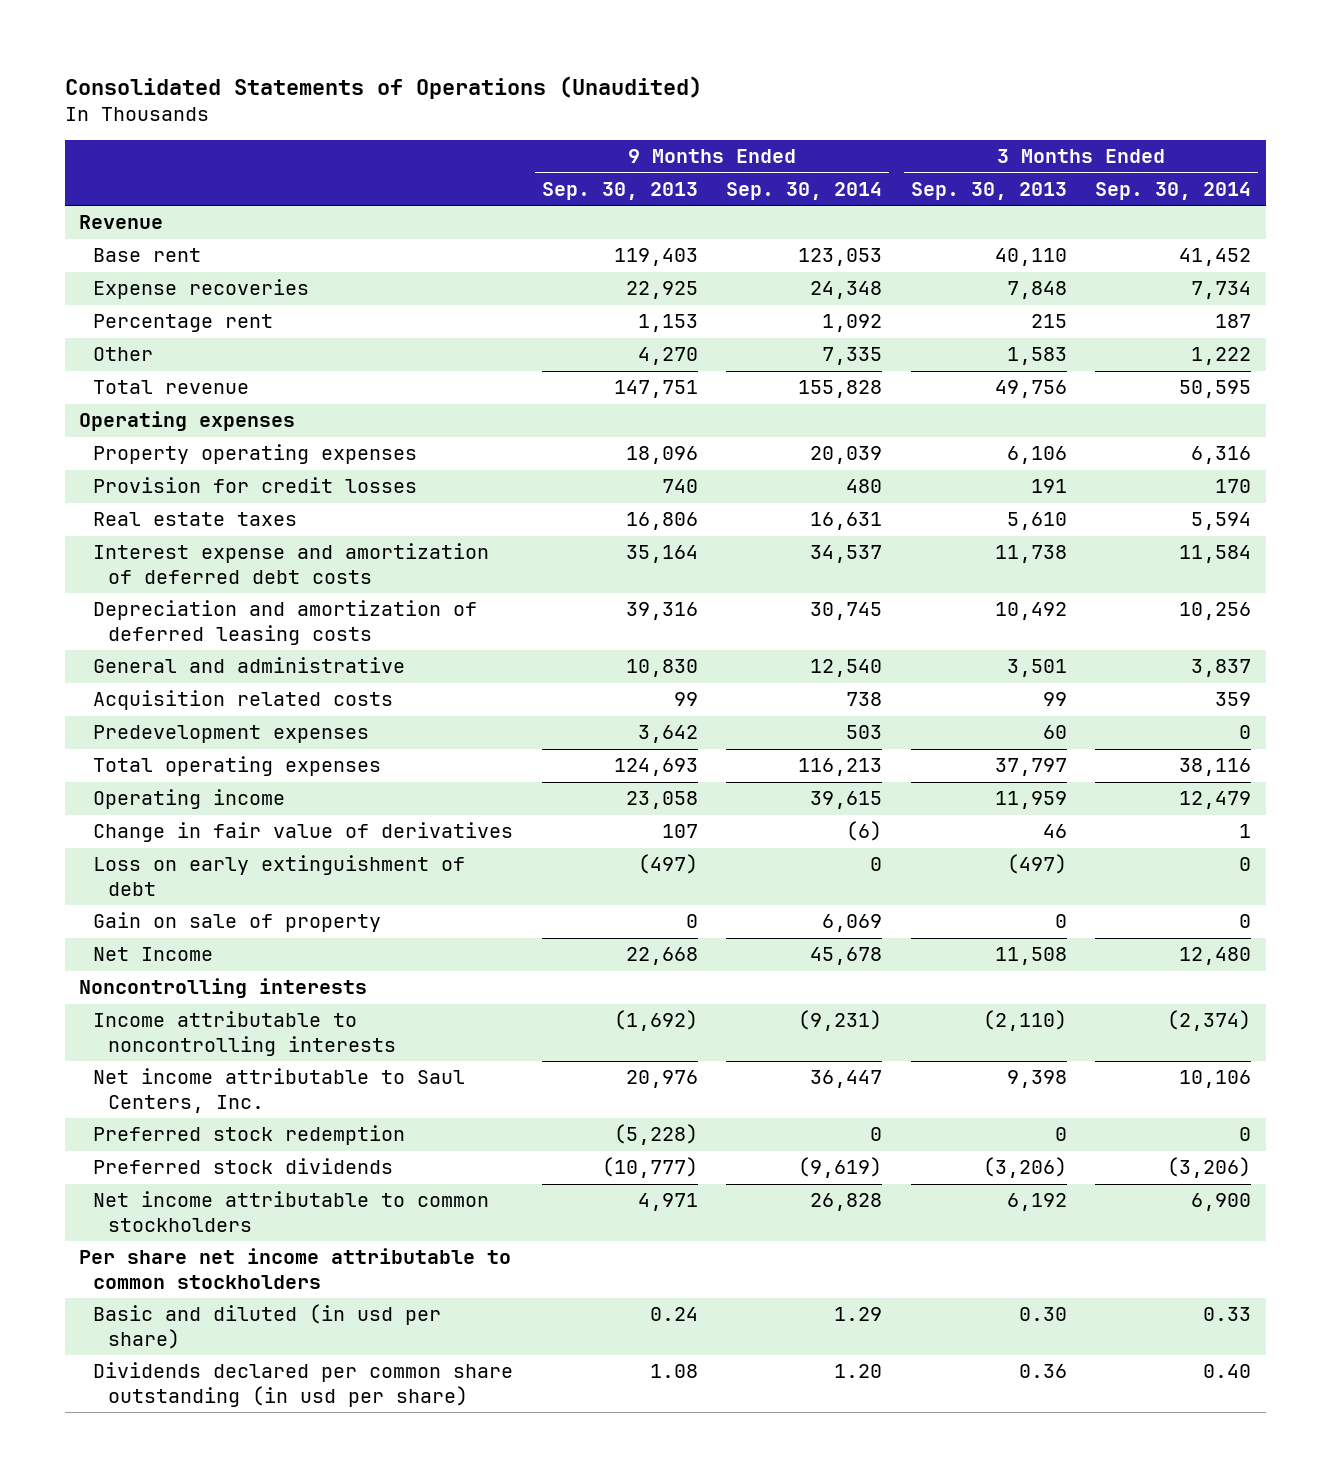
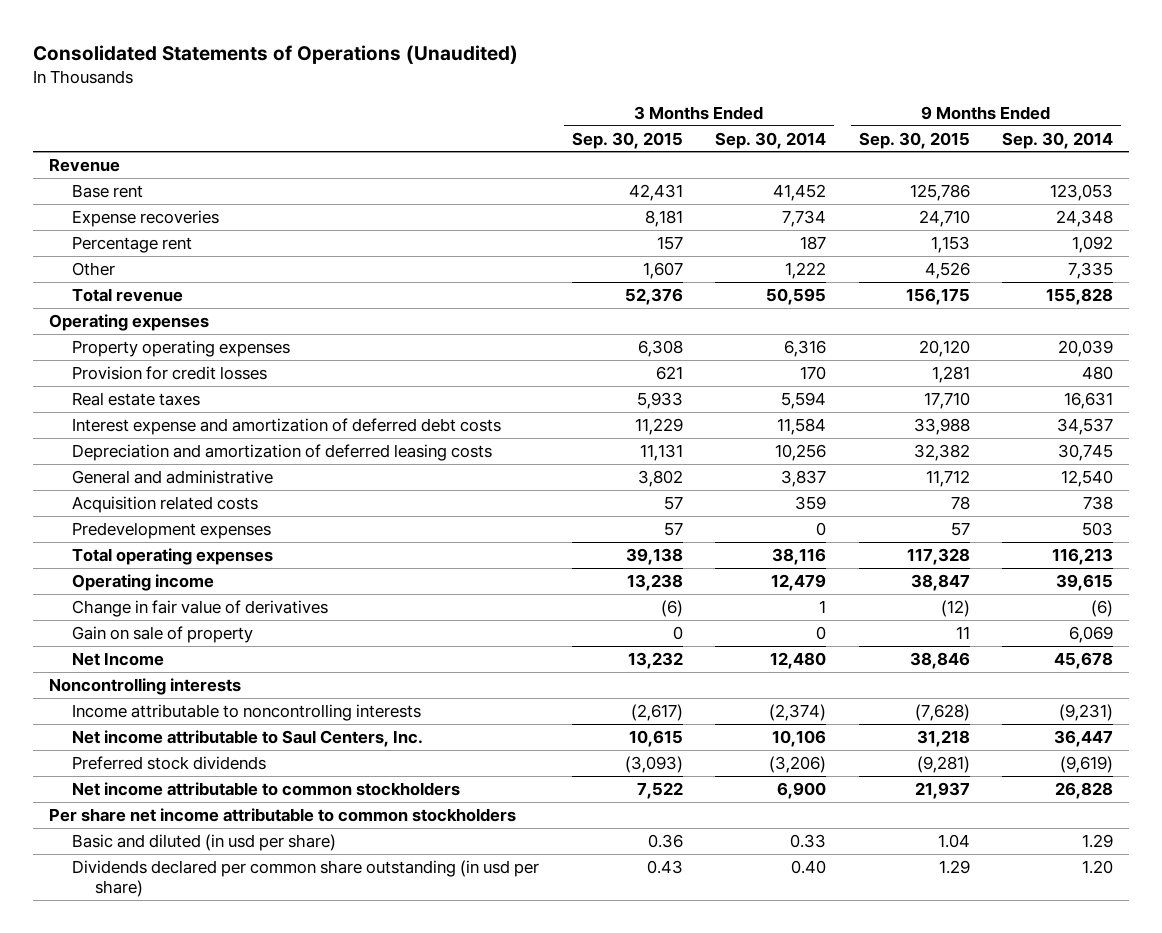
[541,181,698,200] Sep. 30, 2013 -> none
[910,181,1067,200] Sep. 30, 2013 -> none
none -> [571,131,683,149] Sep. 30, 2015
none -> [858,131,970,149] Sep. 30, 2015
[93,855,466,896] Loss on early extinguishment of debt -> none
[93,1125,406,1146] Preferred stock redemption -> none

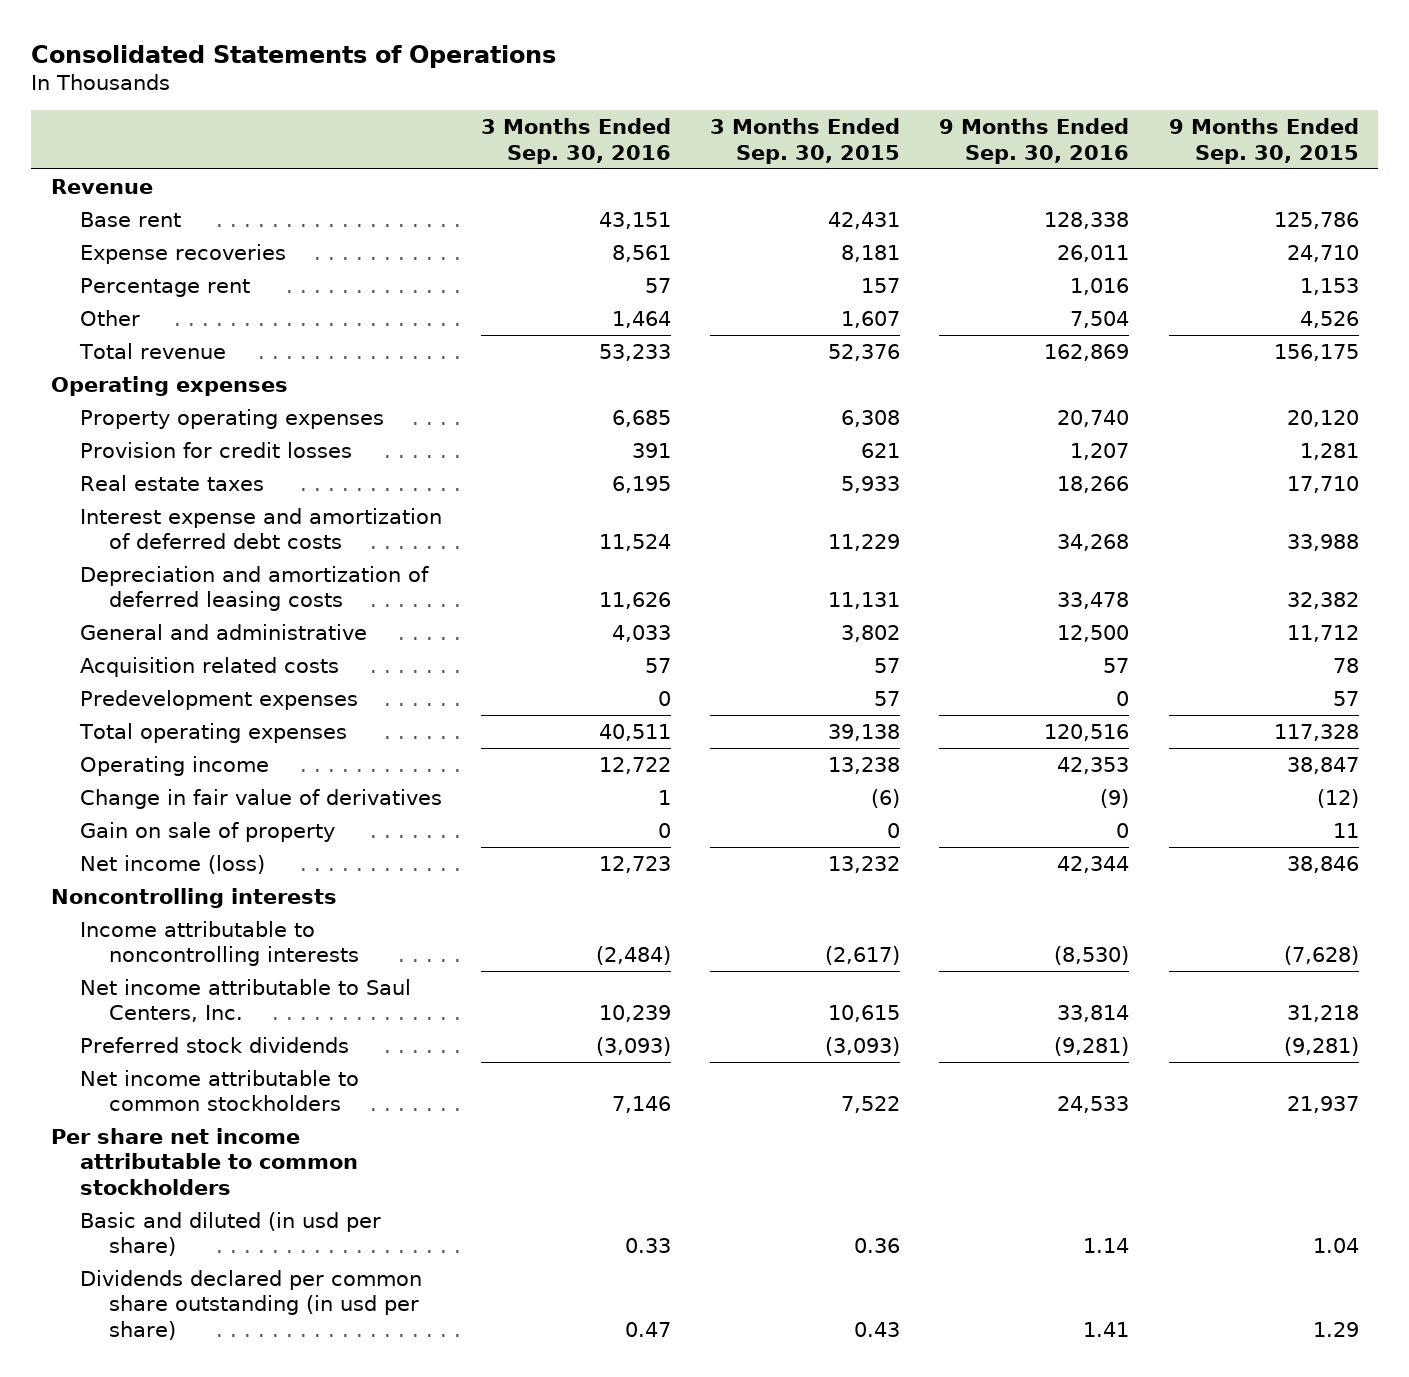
[33,44,519,64] Consolidated Statements of Operations (Unaudited) -> [30,44,556,68] Consolidated Statements of Operations
[715,131,827,149] Sep. 30, 2014 -> none
[1002,131,1114,149] Sep. 30, 2014 -> none
none -> [480,118,671,164] 3 Months Ended Sep. 30, 2016
none -> [939,118,1130,164] 9 Months Ended Sep. 30, 2016
[72,651,165,666] Net Income -> [79,854,265,874] Net income (loss)

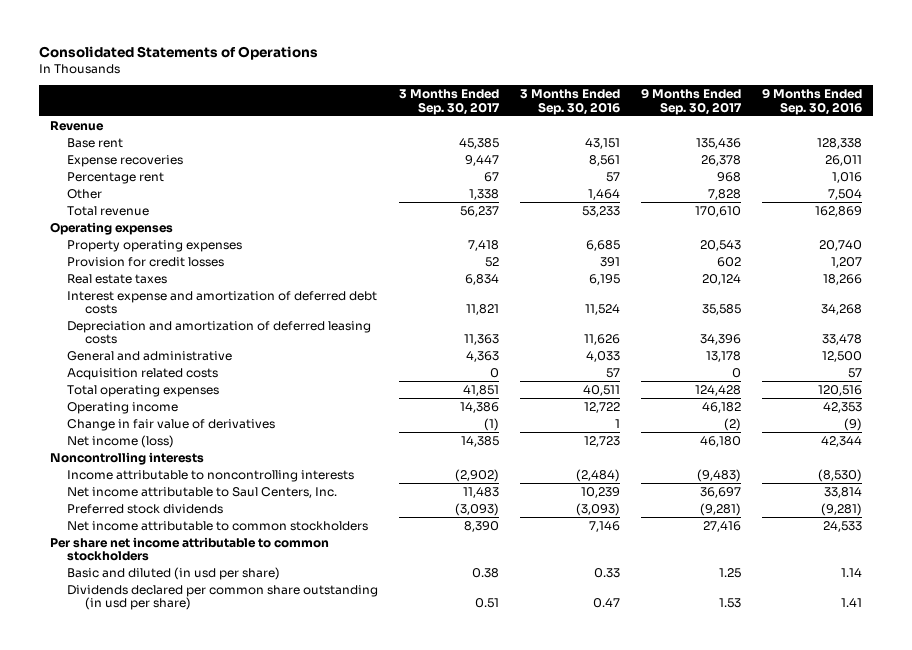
[710,118,901,164] 3 Months Ended Sep. 30, 2015 -> none
[1168,118,1359,164] 9 Months Ended Sep. 30, 2015 -> none
none -> [399,88,501,115] 3 Months Ended Sep. 30, 2017
none -> [641,87,743,115] 9 Months Ended Sep. 30, 2017
[79,689,358,710] Predevelopment expenses -> none
[79,821,335,842] Gain on sale of property -> none

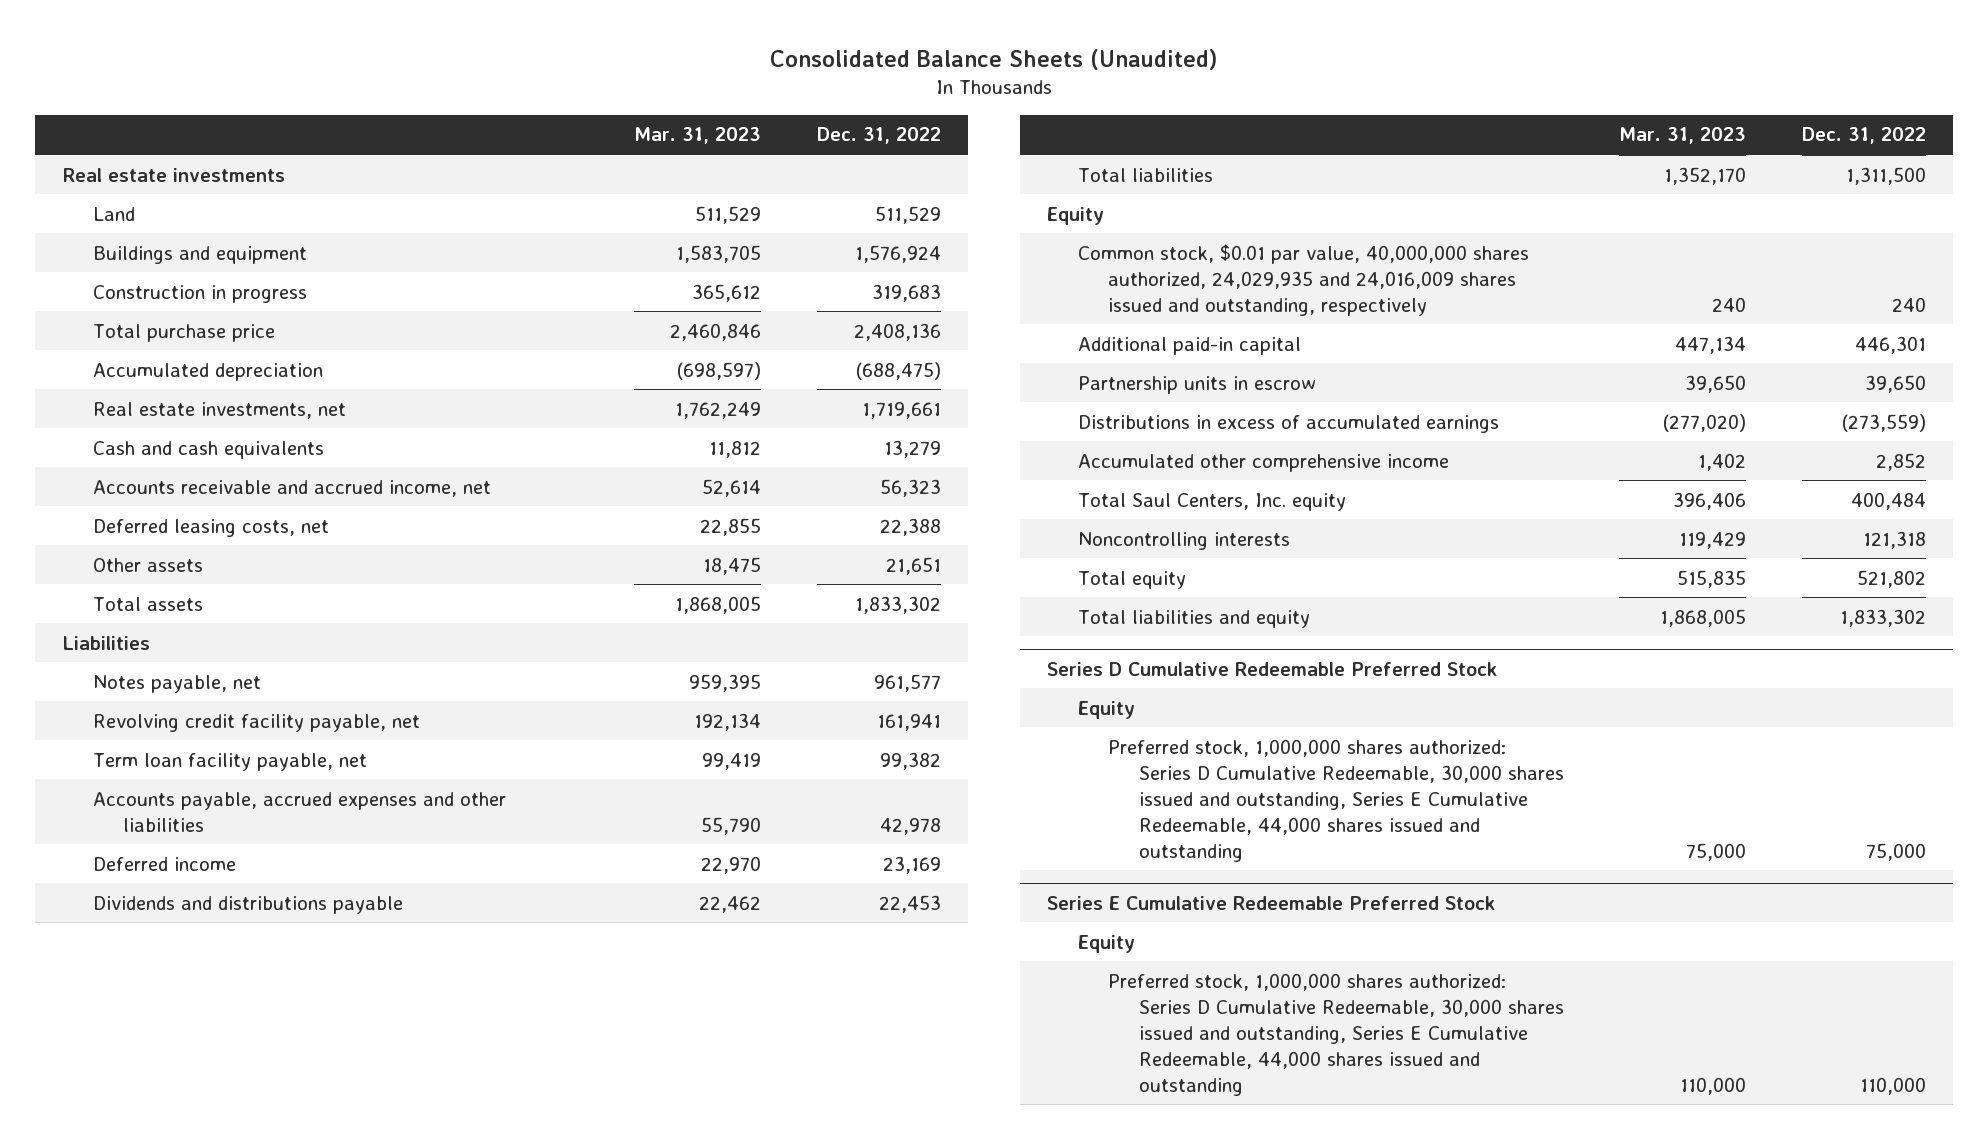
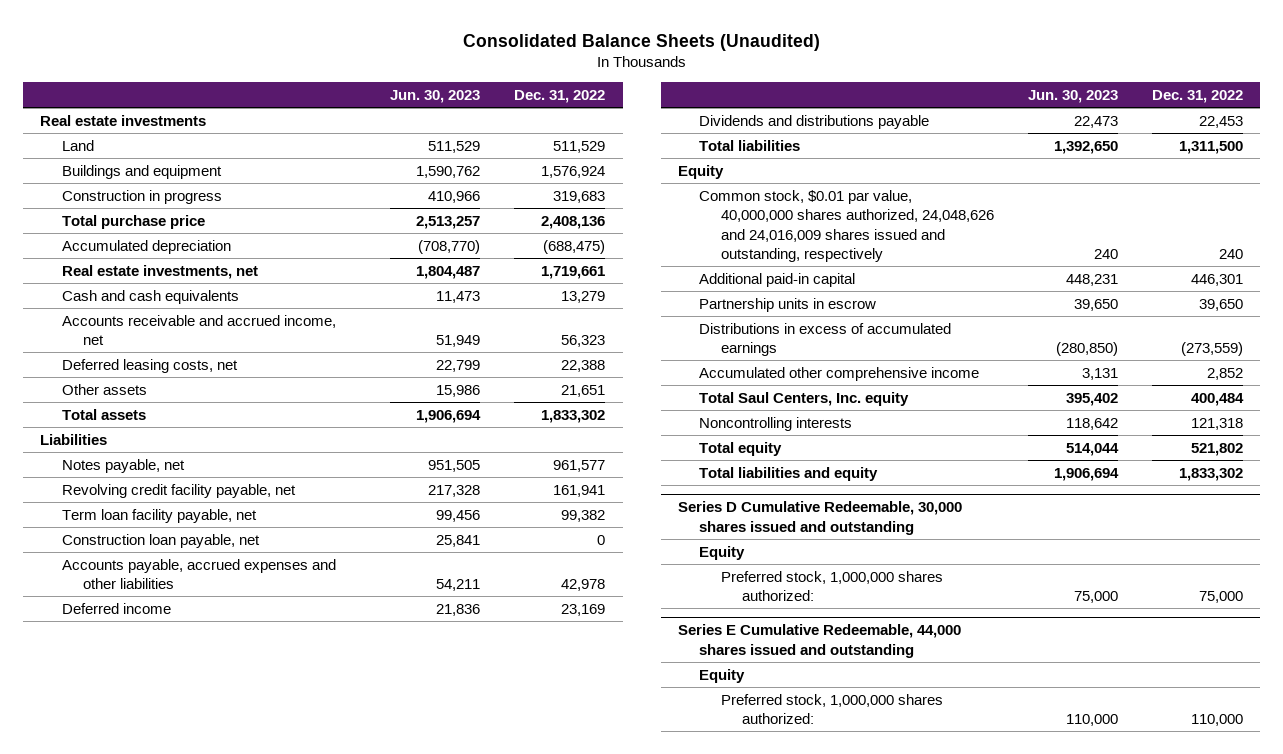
[634,127,762,145] Mar. 31, 2023 -> none
none -> [390,90,481,104] Jun. 30, 2023
none -> [61,533,260,548] Construction loan payable, net
[1077,243,1529,316] Common stock, $0.01 par value, 40,000,000 shares authorized, 24,029,935 and 24,016,009 shares issued and outstanding, respectively -> [699,189,994,263] Common stock, $0.01 par value, 40,000,000 shares authorized, 24,048,626 and 24,016,009 shares issued and outstanding, respectively
[1047,661,1498,676] Series D Cumulative Redeemable Preferred Stock -> [677,501,962,535] Series D Cumulative Redeemable, 30,000 shares issued and outstanding
[1108,738,1564,862] Preferred stock, 1,000,000 shares authorized: Series D Cumulative Redeemable, 30,000 shares issued and outstanding, Series E Cumulative Redeemable, 44,000 shares issued and outstanding -> [720,570,943,602] Preferred stock, 1,000,000 shares authorized:
[1047,895,1496,910] Series E Cumulative Redeemable Preferred Stock -> [677,624,961,658] Series E Cumulative Redeemable, 44,000 shares issued and outstanding
[1108,972,1564,1096] Preferred stock, 1,000,000 shares authorized: Series D Cumulative Redeemable, 30,000 shares issued and outstanding, Series E Cumulative Redeemable, 44,000 shares issued and outstanding -> [720,693,943,725] Preferred stock, 1,000,000 shares authorized:

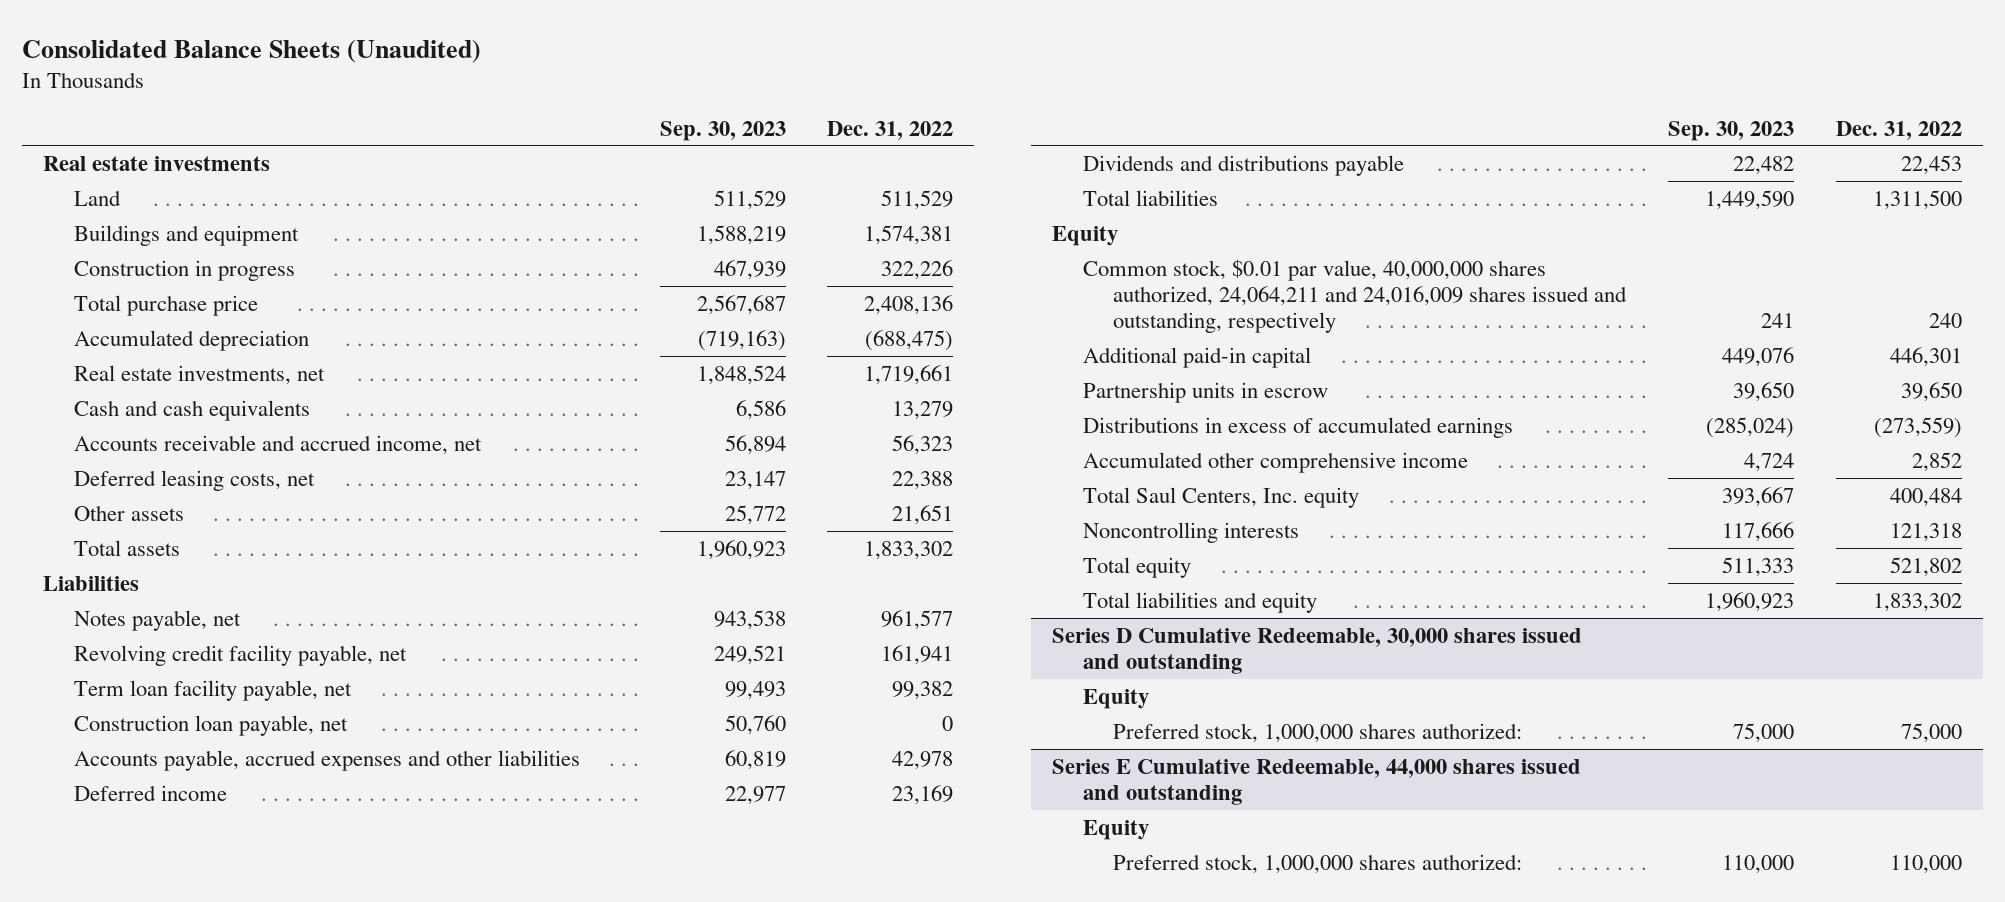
[390,90,481,104] Jun. 30, 2023 -> none
none -> [659,120,786,141] Sep. 30, 2023
[541,165,606,178] 1,576,924 -> [864,224,954,245] 1,574,381
[553,190,606,203] 319,683 -> [881,259,954,280] 322,226
[699,189,994,263] Common stock, $0.01 par value, 40,000,000 shares authorized, 24,048,626 and 24,016,009 shares issued and outstanding, respectively -> [1082,258,1628,333] Common stock, $0.01 par value, 40,000,000 shares authorized, 24,064,211 and 24,016,009 shares issued and outstanding, respectively

